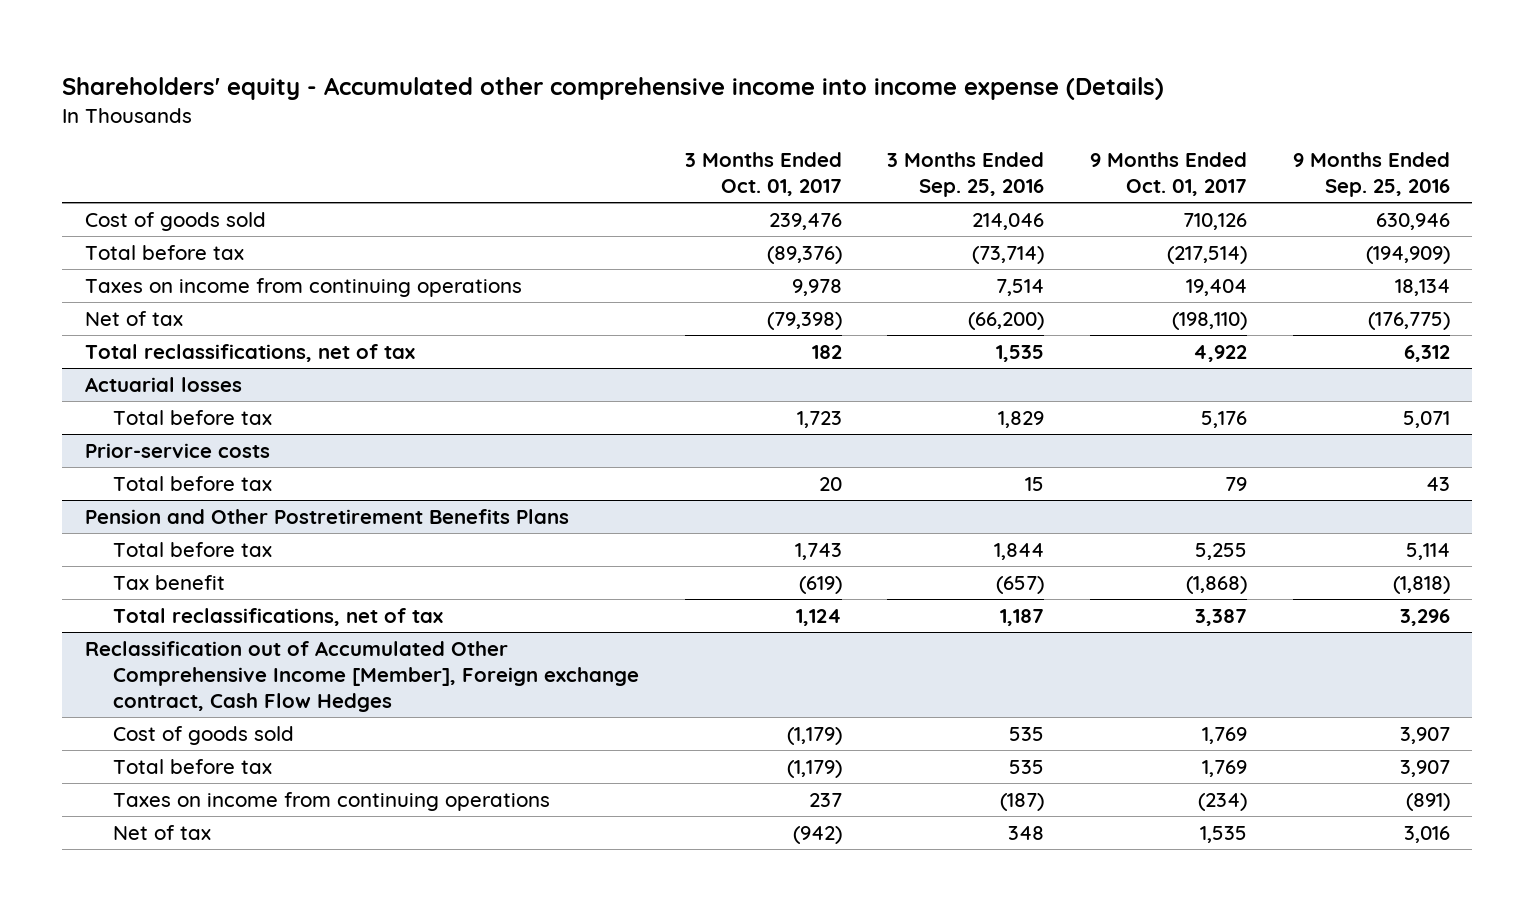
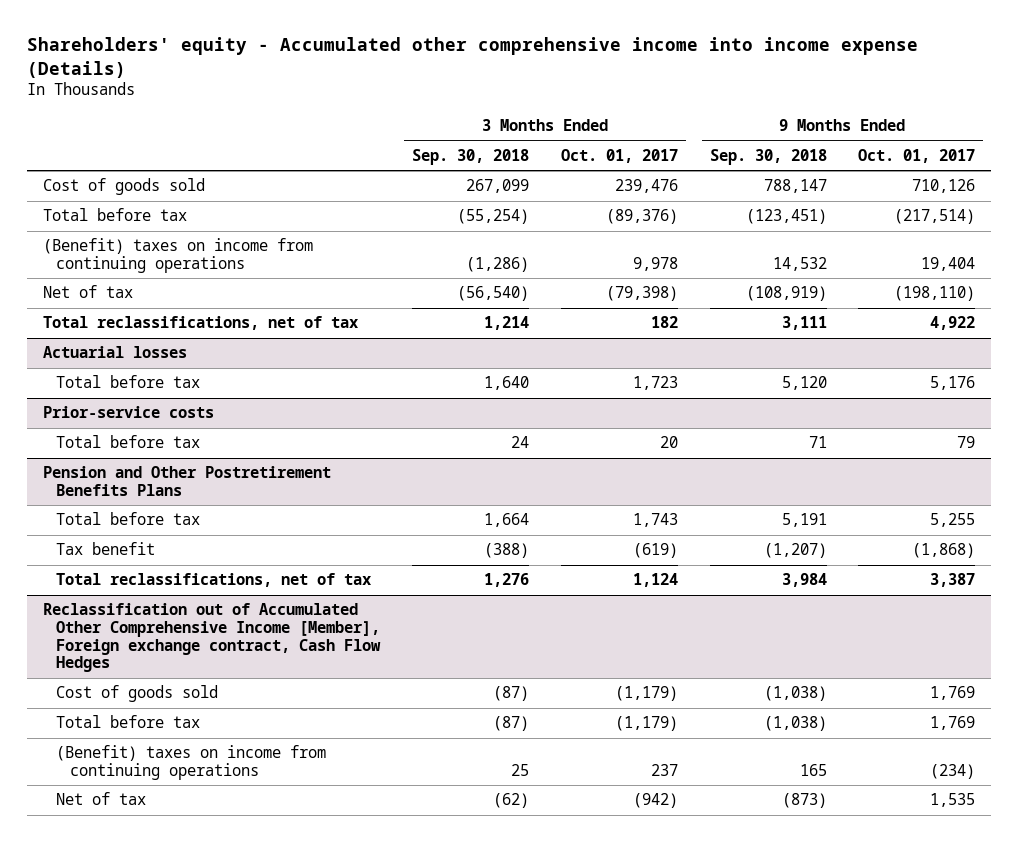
[887,152,1045,198] 3 Months Ended Sep. 25, 2016 -> none
[1292,152,1450,198] 9 Months Ended Sep. 25, 2016 -> none
none -> [412,148,530,165] Sep. 30, 2018
none -> [709,148,827,165] Sep. 30, 2018
[85,278,523,298] Taxes on income from continuing operations -> [42,238,313,274] (Benefit) taxes on income from continuing operations
[113,792,551,812] Taxes on income from continuing operations -> [56,745,327,781] (Benefit) taxes on income from continuing operations

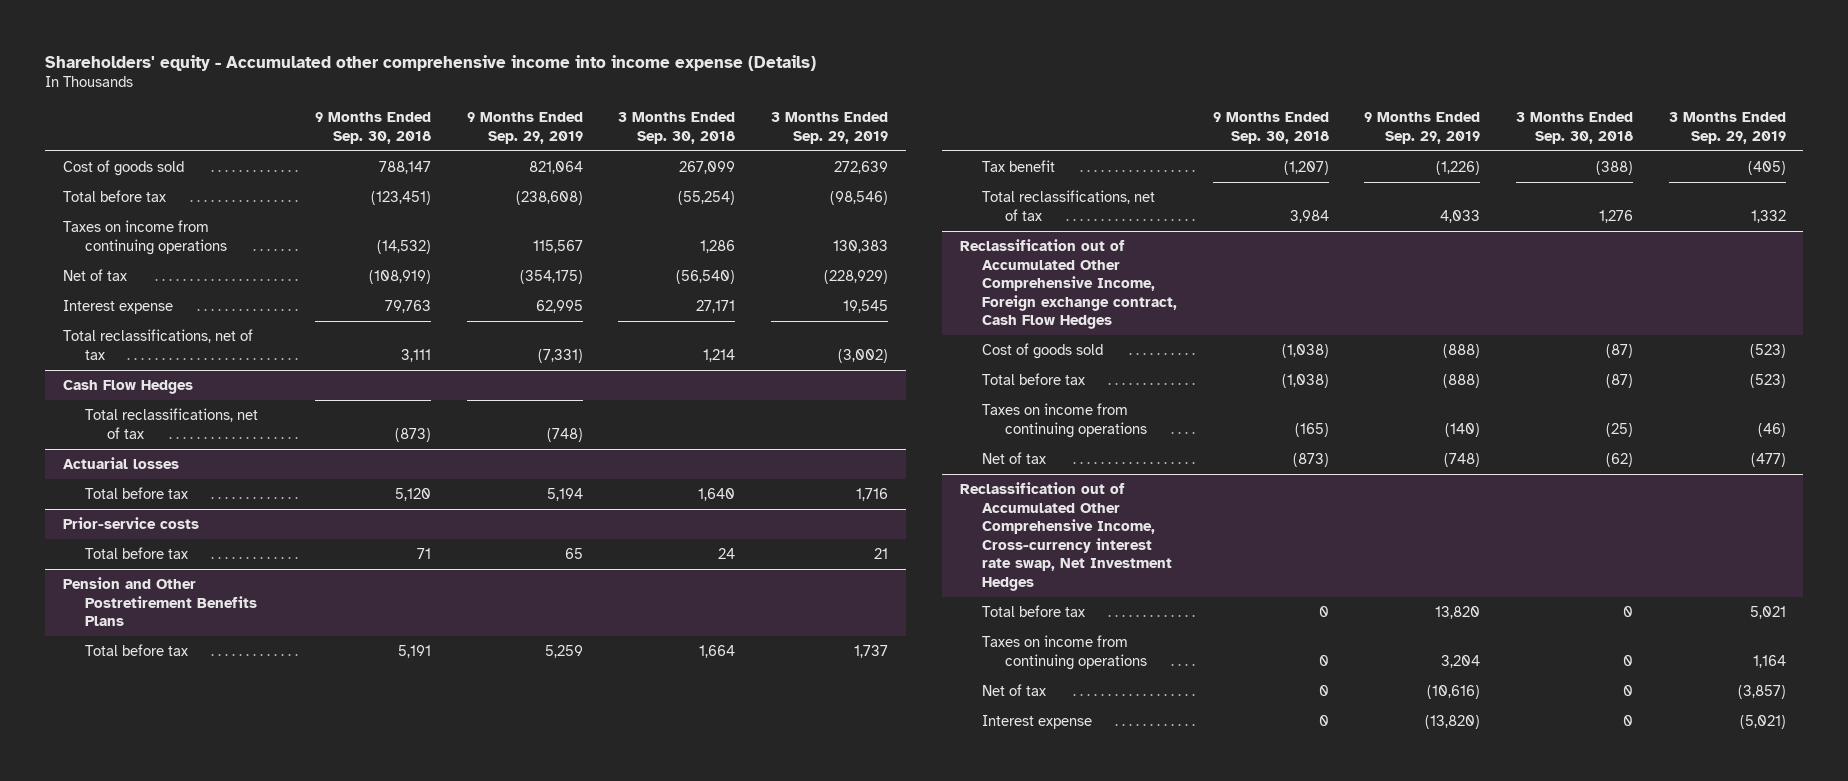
[560,148,678,163] Oct. 01, 2017 -> none
[858,148,976,163] Oct. 01, 2017 -> none
none -> [466,112,583,144] 9 Months Ended Sep. 29, 2019
none -> [770,112,888,144] 3 Months Ended Sep. 29, 2019
[42,238,313,274] (Benefit) taxes on income from continuing operations -> [62,219,227,255] Taxes on income from continuing operations
[466,257,530,273] (1,286) -> [700,239,736,253] 1,286
[772,257,827,272] 14,532 -> [377,239,432,254] (14,532)
none -> [62,299,173,314] Interest expense
none -> [62,379,193,394] Cash Flow Hedges
none -> [84,407,258,439] Total reclassifications, net of tax
[42,603,382,673] Reclassification out of Accumulated Other Comprehensive Income [Member], Foreign exchange contract, Cash Flow Hedges -> [960,238,1178,330] Reclassification out of Accumulated Other Comprehensive Income, Foreign exchange contract, Cash Flow Hedges
[56,745,327,781] (Benefit) taxes on income from continuing operations -> [982,402,1147,438] Taxes on income from continuing operations
[511,764,530,777] 25 -> [1605,422,1633,437] (25)
[799,764,827,777] 165 -> [1294,422,1329,437] (165)
none -> [960,481,1173,592] Reclassification out of Accumulated Other Comprehensive Income, Cross-currency interest rate swap, Net Investment Hedges
none -> [982,604,1086,617] Total before tax
none -> [982,634,1147,670] Taxes on income from continuing operations
none -> [982,683,1047,696] Net of tax
none -> [982,714,1093,729] Interest expense

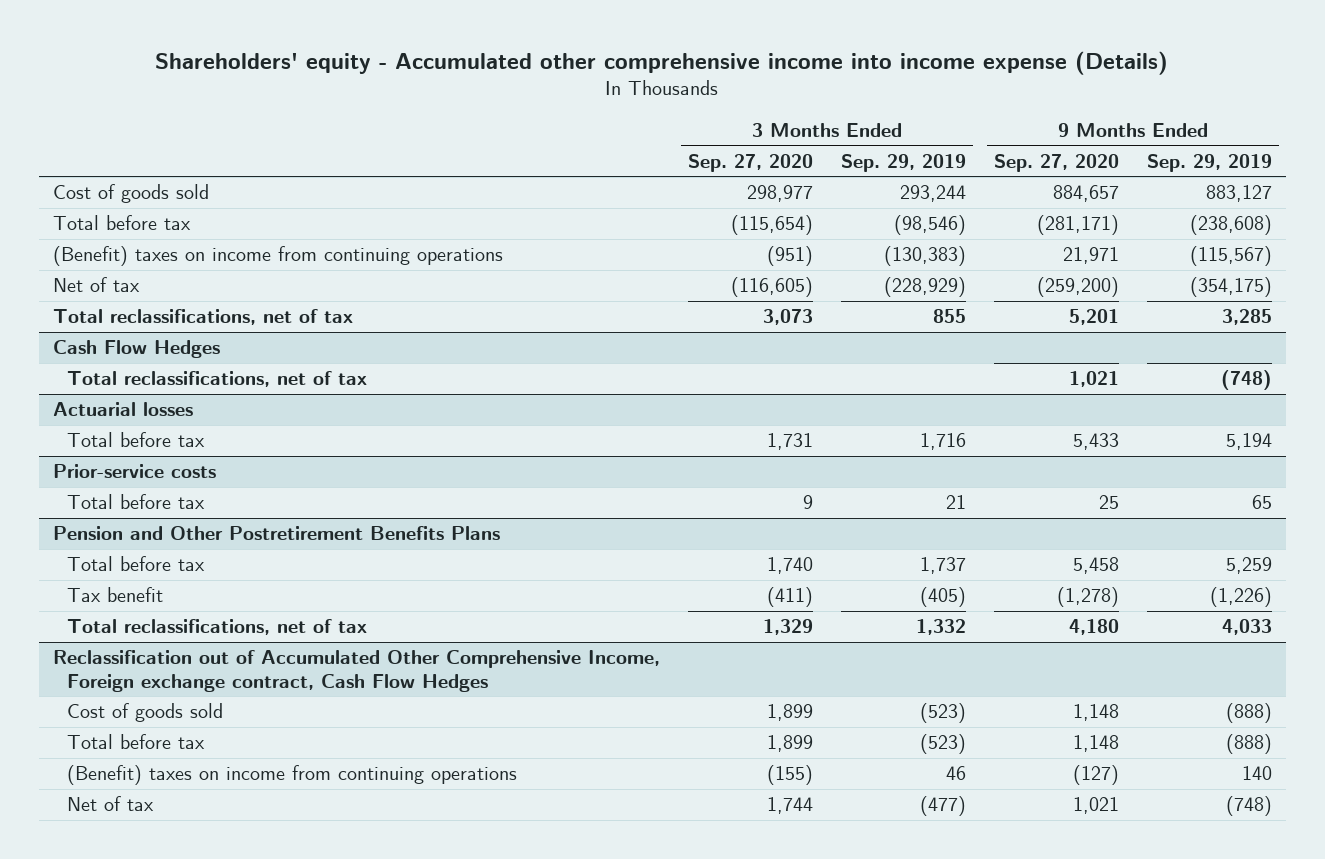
[315,112,432,144] 9 Months Ended Sep. 30, 2018 -> none
[618,112,736,144] 3 Months Ended Sep. 30, 2018 -> none
none -> [687,153,813,172] Sep. 27, 2020
none -> [993,153,1119,172] Sep. 27, 2020
[528,160,583,174] 821,064 -> [1205,185,1272,203] 883,127
[833,160,888,174] 272,639 -> [899,185,966,203] 293,244
[62,219,227,255] Taxes on income from continuing operations -> [52,246,503,267] (Benefit) taxes on income from continuing operations
[532,239,583,253] 115,567 -> [1189,246,1272,267] (115,567)
[832,239,888,253] 130,383 -> [883,246,966,267] (130,383)
[62,299,173,314] Interest expense -> none
[537,348,583,363] (7,331) -> [1221,309,1272,326] 3,285
[837,348,888,363] (3,002) -> [932,309,966,324] 855
[982,402,1147,438] Taxes on income from continuing operations -> [66,765,517,786] (Benefit) taxes on income from continuing operations
[1445,422,1481,437] (140) -> [1241,766,1272,781] 140
[1757,422,1786,437] (46) -> [945,766,966,781] 46
[960,481,1173,592] Reclassification out of Accumulated Other Comprehensive Income, Cross-currency interest rate swap, Net Investment Hedges -> none
[982,604,1086,617] Total before tax -> none
[982,634,1147,670] Taxes on income from continuing operations -> none
[982,683,1047,696] Net of tax -> none
[982,714,1093,729] Interest expense -> none

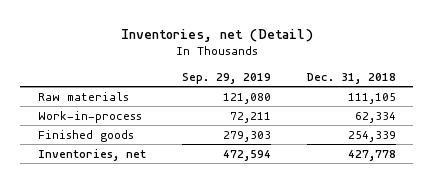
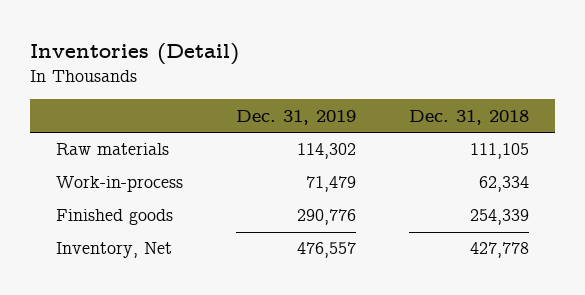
[120,29,313,43] Inventories, net (Detail) -> [30,42,240,65] Inventories (Detail)
[181,73,271,85] Sep. 29, 2019 -> none
none -> [236,109,357,125] Dec. 31, 2019
[38,148,147,161] Inventories, net -> [56,242,173,259] Inventory, Net

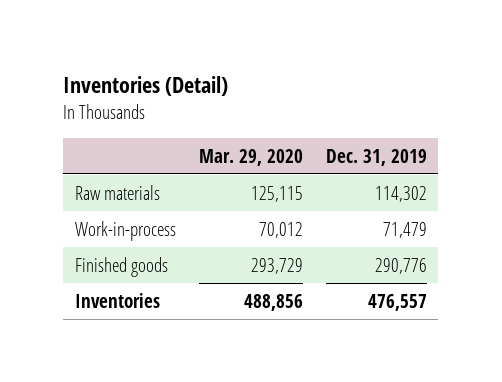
[408,109,529,125] Dec. 31, 2018 -> none
none -> [198,148,303,166] Mar. 29, 2020
[56,242,173,259] Inventory, Net -> [74,292,160,308] Inventories

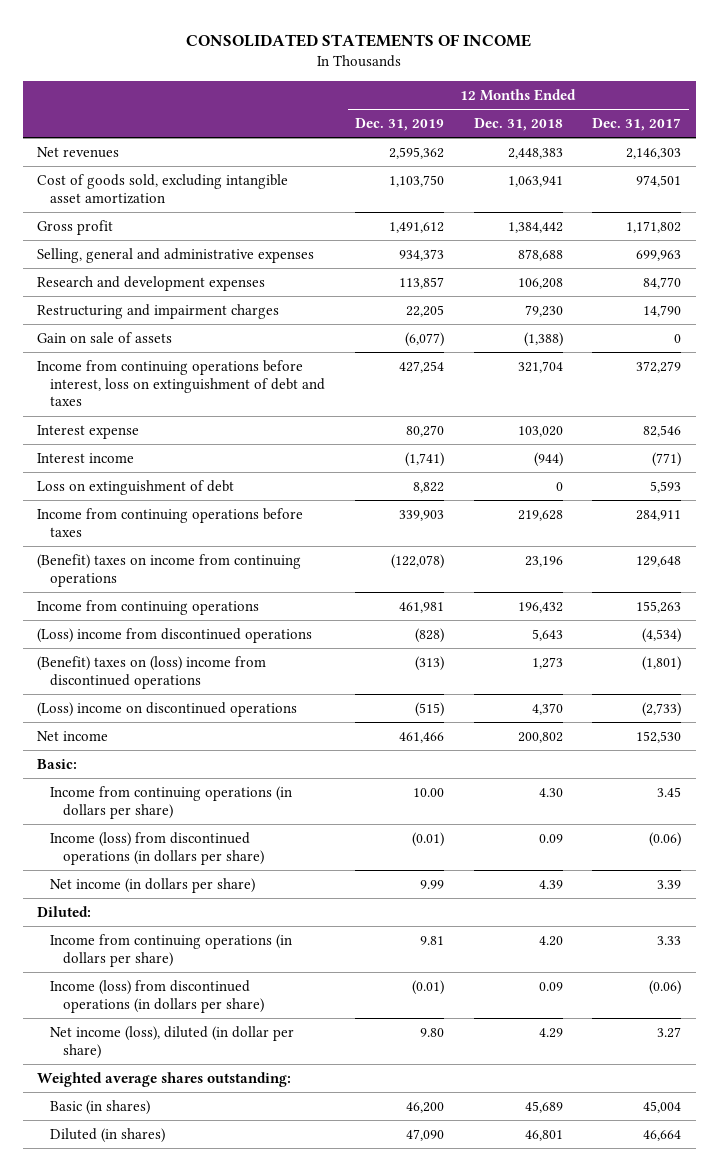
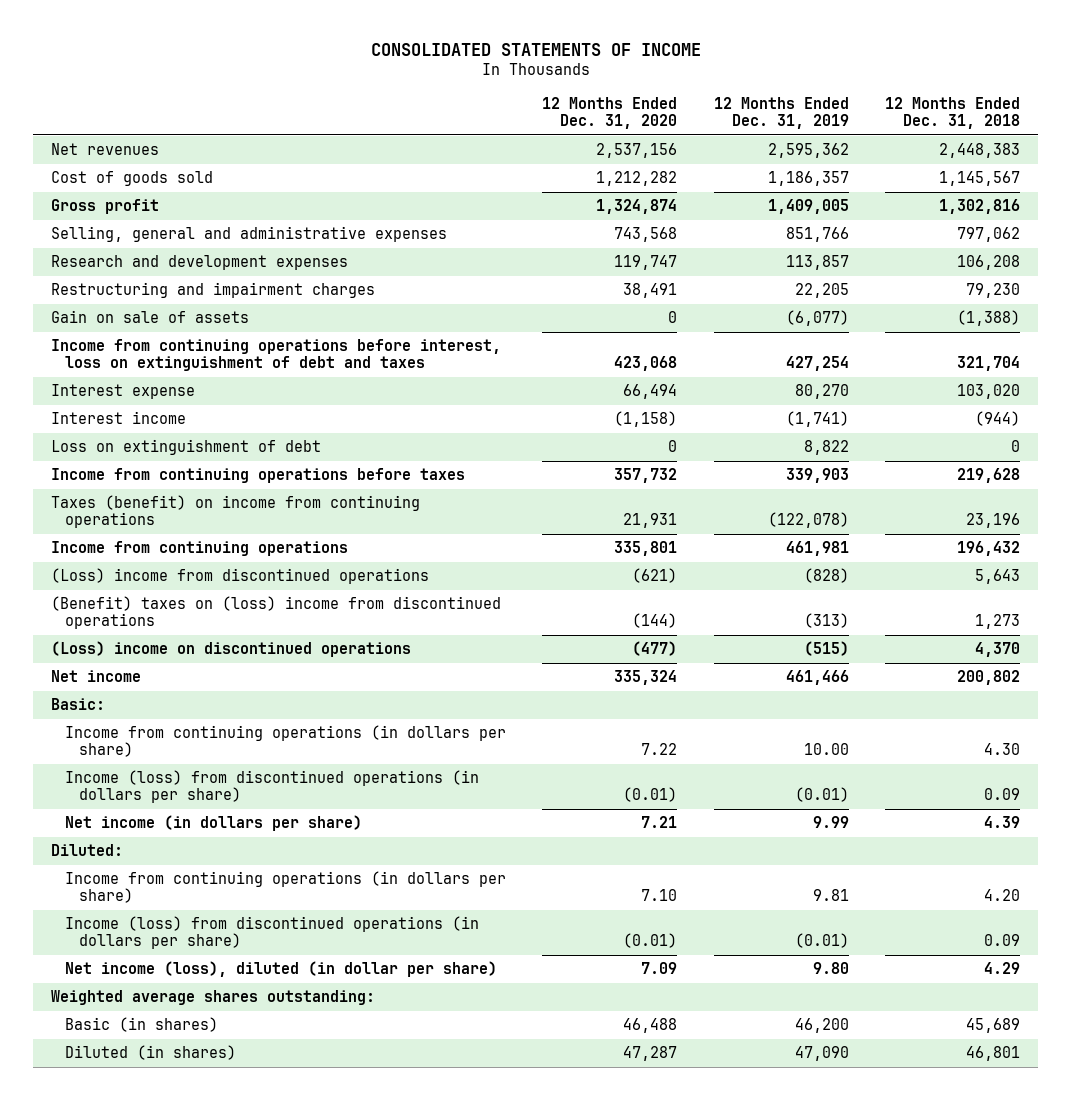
[592,118,682,132] Dec. 31, 2017 -> none
none -> [542,97,678,130] 12 Months Ended Dec. 31, 2020
[37,173,289,204] Cost of goods sold, excluding intangible asset amortization -> [51,171,214,187] Cost of goods sold
[389,174,445,187] 1,103,750 -> [767,171,849,187] 1,186,357
[507,175,563,187] 1,063,941 -> [939,171,1021,187] 1,145,567
[389,221,445,233] 1,491,612 -> [767,199,849,215] 1,409,005
[507,221,563,233] 1,384,442 -> [939,199,1021,215] 1,302,816
[399,248,445,261] 934,373 -> [785,227,849,243] 851,766
[517,248,563,261] 878,688 -> [957,227,1021,243] 797,062
[37,553,302,587] (Benefit) taxes on income from continuing operations -> [51,495,421,529] Taxes (benefit) on income from continuing operations

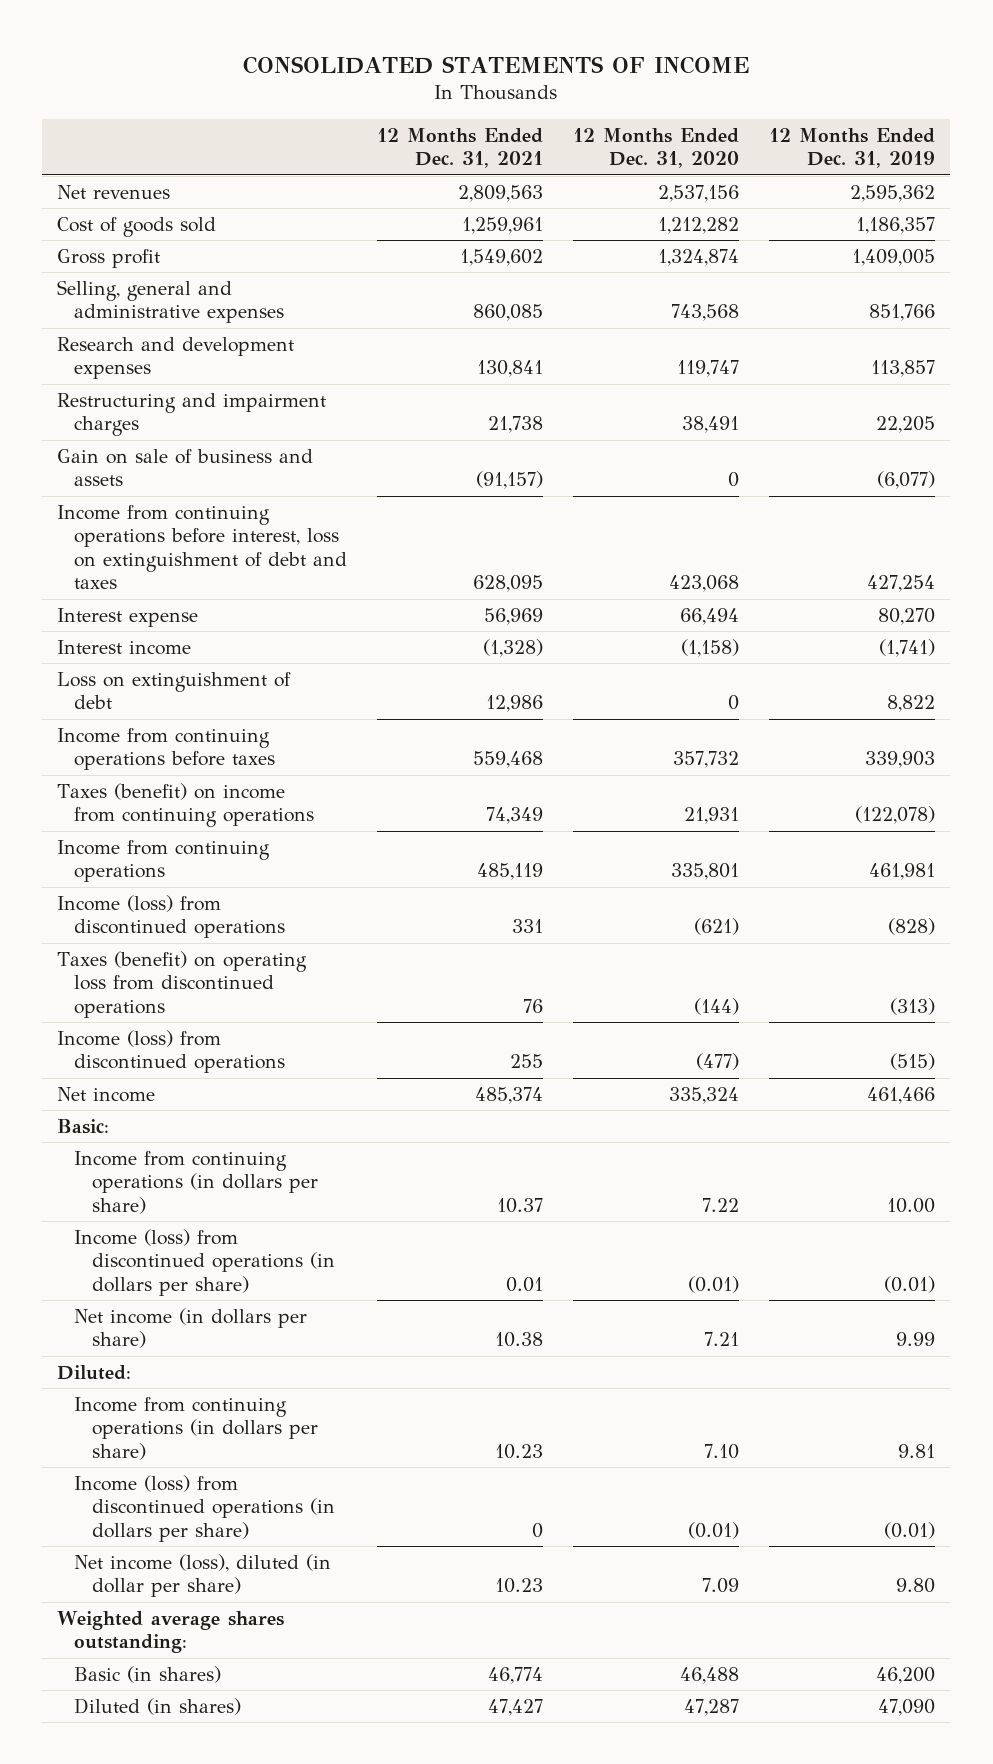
[885,97,1021,130] 12 Months Ended Dec. 31, 2018 -> none
none -> [377,127,544,169] 12 Months Ended Dec. 31, 2021
[51,310,250,324] Gain on sale of assets -> [57,448,314,487] Gain on sale of business and assets
[51,568,430,585] (Loss) income from discontinued operations -> [57,894,286,939] Income (loss) from discontinued operations
[51,596,502,630] (Benefit) taxes on (loss) income from discontinued operations -> [57,950,308,1018] Taxes (benefit) on operating loss from discontinued operations
[51,641,412,658] (Loss) income on discontinued operations -> [57,1029,286,1074] Income (loss) from discontinued operations

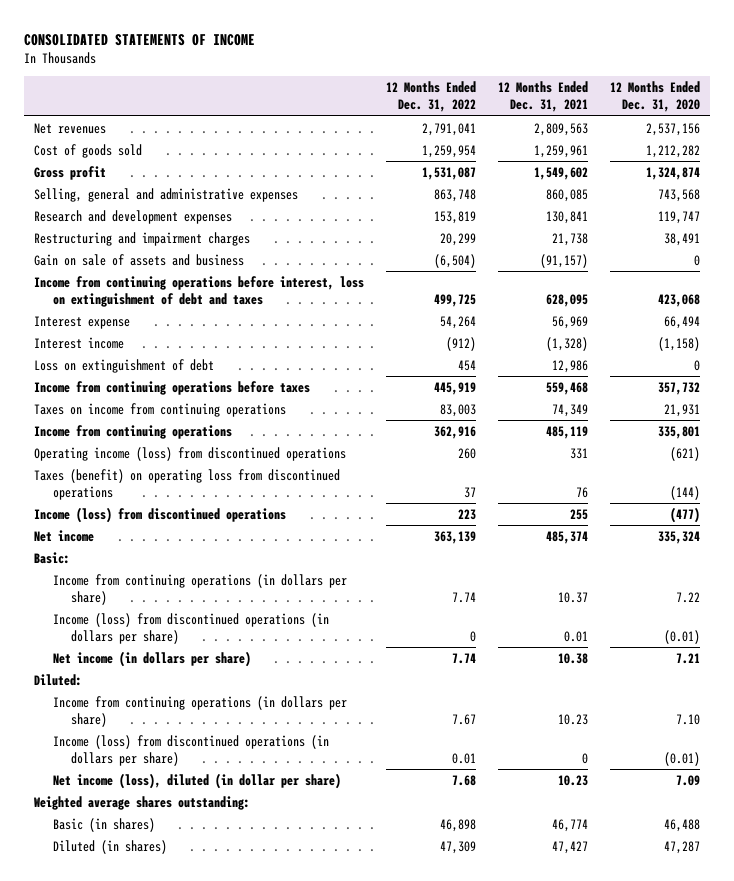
[769,127,936,169] 12 Months Ended Dec. 31, 2019 -> none
none -> [386,81,477,113] 12 Months Ended Dec. 31, 2022
[57,448,314,487] Gain on sale of business and assets -> [34,253,245,266] Gain on sale of assets and business
[57,782,315,828] Taxes (benefit) on income from continuing operations -> [34,402,287,417] Taxes on income from continuing operations
[57,894,286,939] Income (loss) from discontinued operations -> [34,446,347,461] Operating income (loss) from discontinued operations

